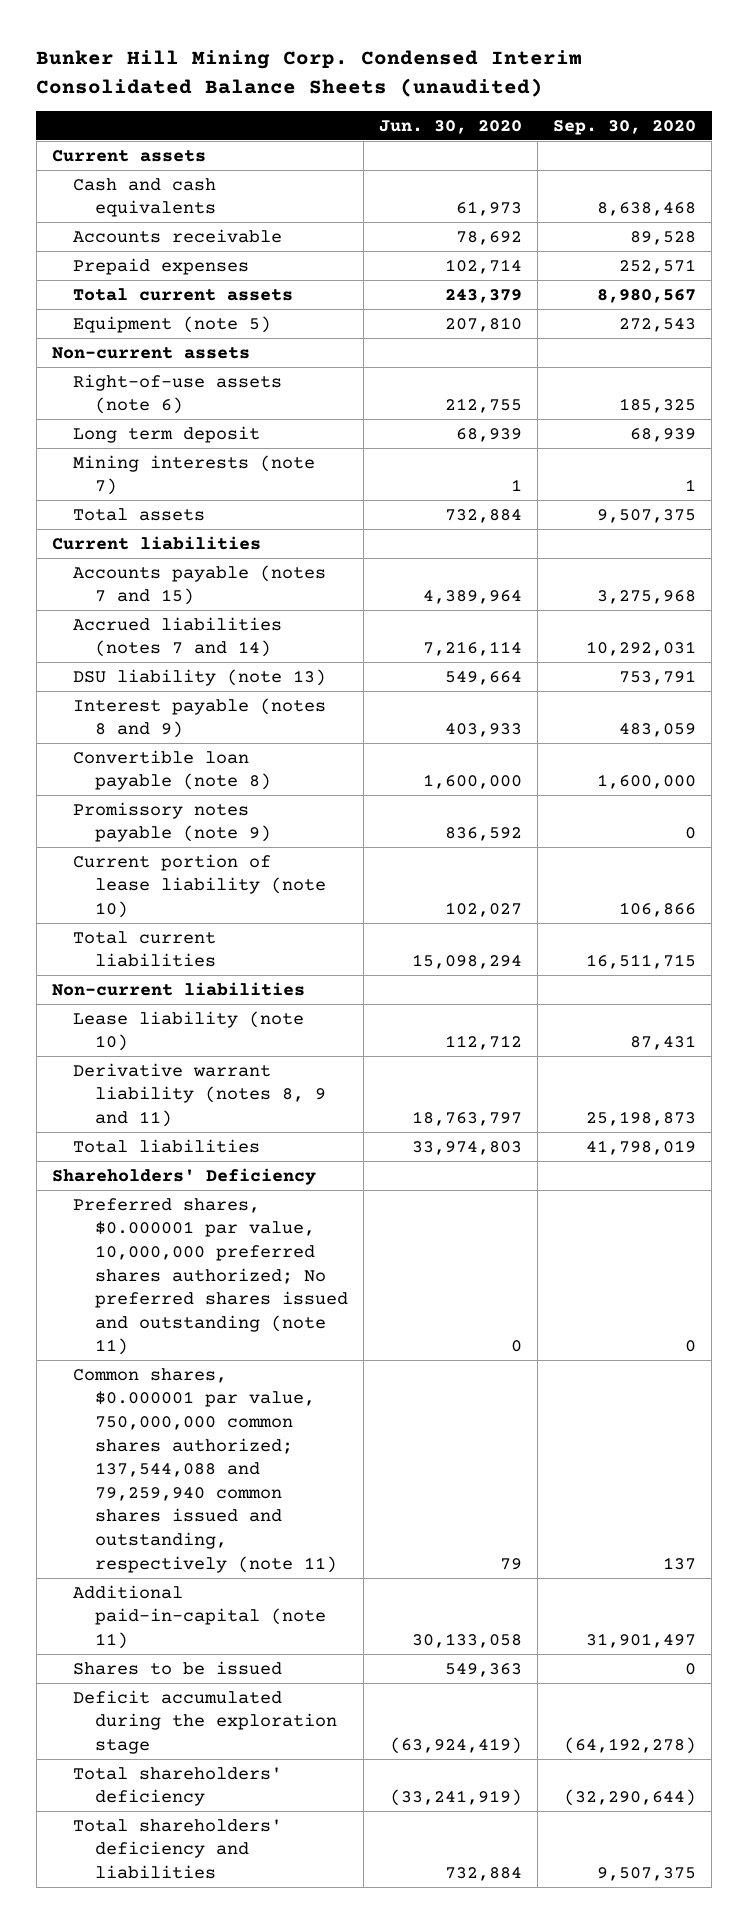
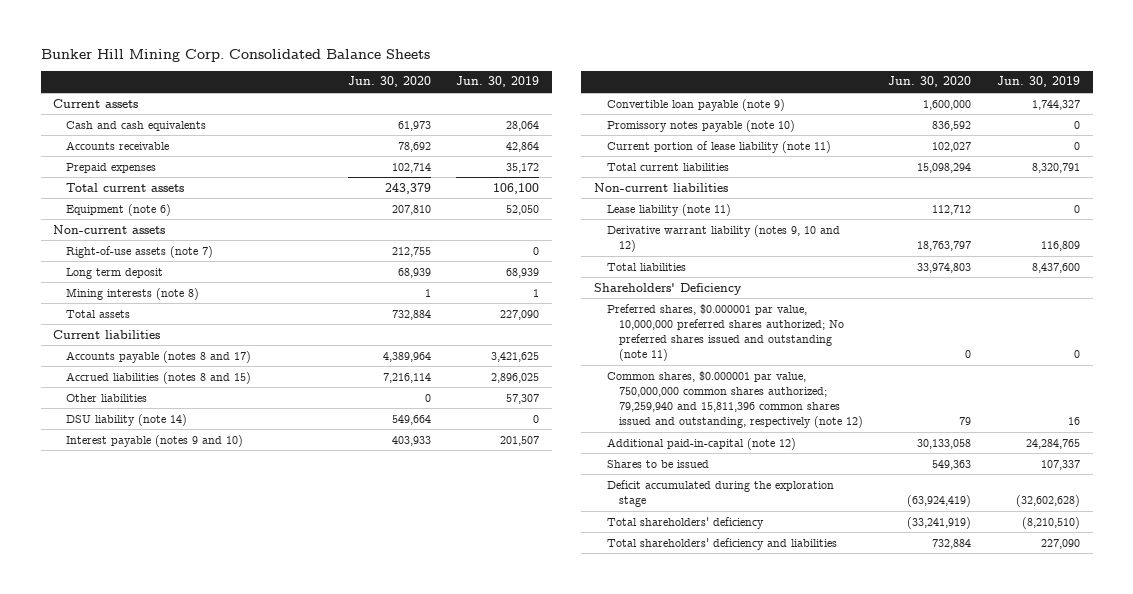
[36,50,583,97] Bunker Hill Mining Corp. Condensed Interim Consolidated Balance Sheets (unaudited) -> [40,48,430,62] Bunker Hill Mining Corp. Consolidated Balance Sheets
[553,119,697,135] Sep. 30, 2020 -> none
none -> [456,76,540,88] Jun. 30, 2019
[73,315,272,333] Equipment (note 5) -> [65,203,171,216] Equipment (note 6)
[73,373,283,415] Right-of-use assets (note 6) -> [65,245,213,258] Right-of-use assets (note 7)
[73,454,316,496] Mining interests (note 7) -> [65,287,199,300] Mining interests (note 8)
[73,564,327,606] Accounts payable (notes 7 and 15) -> [65,350,251,363] Accounts payable (notes 8 and 17)
[73,616,283,658] Accrued liabilities (notes 7 and 14) -> [65,371,251,384] Accrued liabilities (notes 8 and 15)
none -> [65,393,147,402] Other liabilities
[73,668,327,686] DSU liability (note 13) -> [65,413,187,426] DSU liability (note 14)
[73,697,327,739] Interest payable (notes 8 and 9) -> [65,434,243,447] Interest payable (notes 9 and 10)
[73,749,272,791] Convertible loan payable (note 8) -> [606,98,785,111] Convertible loan payable (note 9)
[73,801,272,843] Promissory notes payable (note 9) -> [606,119,795,132] Promissory notes payable (note 10)
[73,853,327,918] Current portion of lease liability (note 10) -> [606,140,831,153] Current portion of lease liability (note 11)
[73,1010,305,1052] Lease liability (note 10) -> [606,203,731,216] Lease liability (note 11)
[73,1062,327,1127] Derivative warrant liability (notes 8, 9 and 11) -> [606,224,840,252] Derivative warrant liability (notes 9, 10 and 12)
[73,1367,338,1573] Common shares, $0.000001 par value, 750,000,000 common shares authorized; 137,544,088 and 79,259,940 common shares issued and outstanding, respectively (note 11) -> [606,370,863,428] Common shares, $0.000001 par value, 750,000,000 common shares authorized; 79,259,940 and 15,811,396 common shares issued and outstanding, respectively (note 12)
[73,1584,327,1649] Additional paid-in-capital (note 11) -> [606,437,796,450] Additional paid-in-capital (note 12)

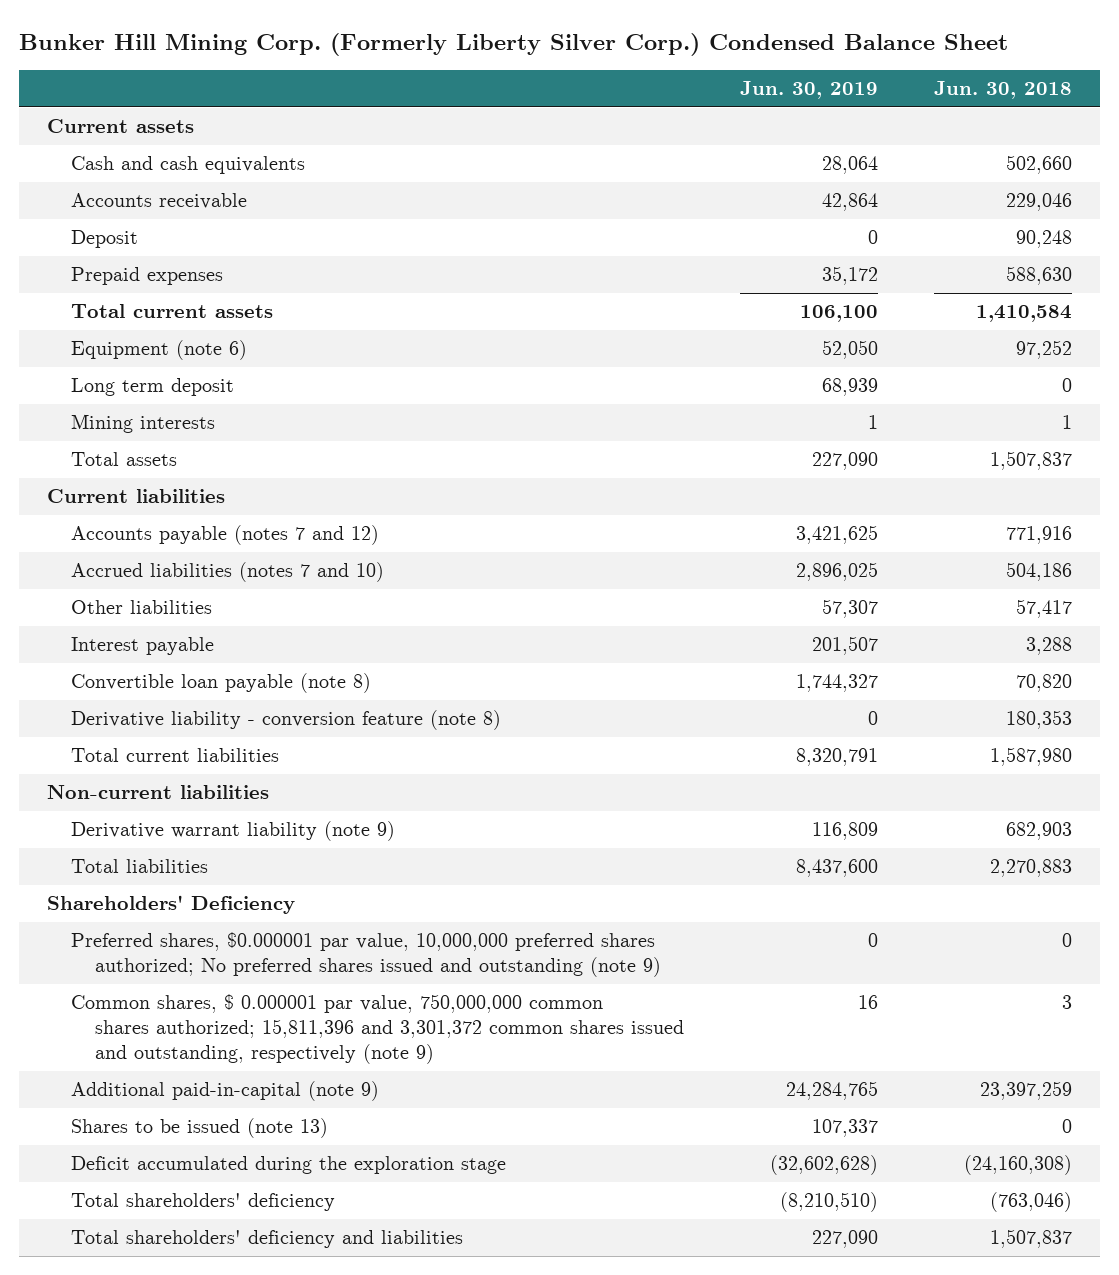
[40,48,430,62] Bunker Hill Mining Corp. Consolidated Balance Sheets -> [18,32,1008,56] Bunker Hill Mining Corp. (Formerly Liberty Silver Corp.) Condensed Balance Sheet
[347,76,431,88] Jun. 30, 2020 -> none
none -> [933,81,1072,100] Jun. 30, 2018
none -> [71,230,139,249] Deposit
[53,224,166,234] Non-current assets -> none
[65,245,213,258] Right-of-use assets (note 7) -> none
[65,287,199,300] Mining interests (note 8) -> [71,414,216,434] Mining interests
[65,350,251,363] Accounts payable (notes 8 and 17) -> [71,525,380,546] Accounts payable (notes 7 and 12)
[65,371,251,384] Accrued liabilities (notes 8 and 15) -> [71,562,385,583] Accrued liabilities (notes 7 and 10)
[65,413,187,426] DSU liability (note 14) -> none
[606,119,795,132] Promissory notes payable (note 10) -> none
[606,140,831,153] Current portion of lease liability (note 11) -> none
[65,434,243,447] Interest payable (notes 9 and 10) -> [71,637,215,656] Interest payable
[606,98,785,111] Convertible loan payable (note 9) -> [71,673,372,694] Convertible loan payable (note 8)
none -> [71,710,502,731] Derivative liability - conversion feature (note 8)
[606,203,731,216] Lease liability (note 11) -> none
[606,224,840,252] Derivative warrant liability (notes 9, 10 and 12) -> [71,821,396,842] Derivative warrant liability (note 9)
[606,303,844,361] Preferred shares, $0.000001 par value, 10,000,000 preferred shares authorized; No preferred shares issued and outstanding (note 11) -> [71,932,662,978] Preferred shares, $0.000001 par value, 10,000,000 preferred shares authorized; No preferred shares issued and outstanding (note 9)
[606,370,863,428] Common shares, $0.000001 par value, 750,000,000 common shares authorized; 79,259,940 and 15,811,396 common shares issued and outstanding, respectively (note 12) -> [71,994,685,1065] Common shares, $ 0.000001 par value, 750,000,000 common shares authorized; 15,811,396 and 3,301,372 common shares issued and outstanding, respectively (note 9)
[606,437,796,450] Additional paid-in-capital (note 12) -> [71,1081,380,1102] Additional paid-in-capital (note 9)
[606,459,709,468] Shares to be issued -> [71,1118,329,1139] Shares to be issued (note 13)

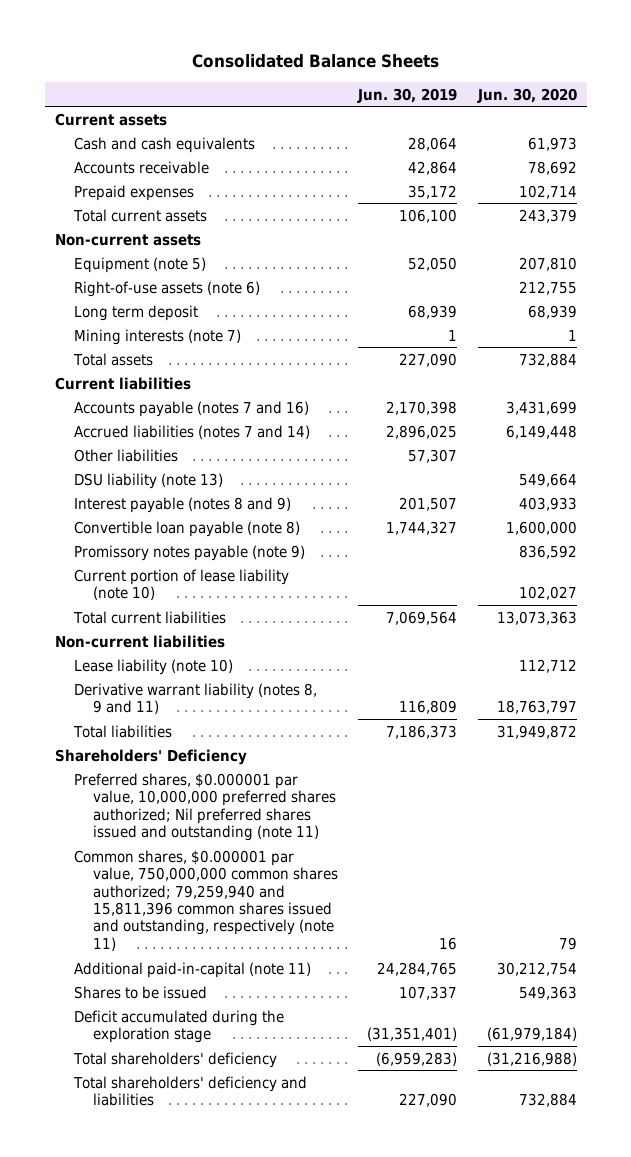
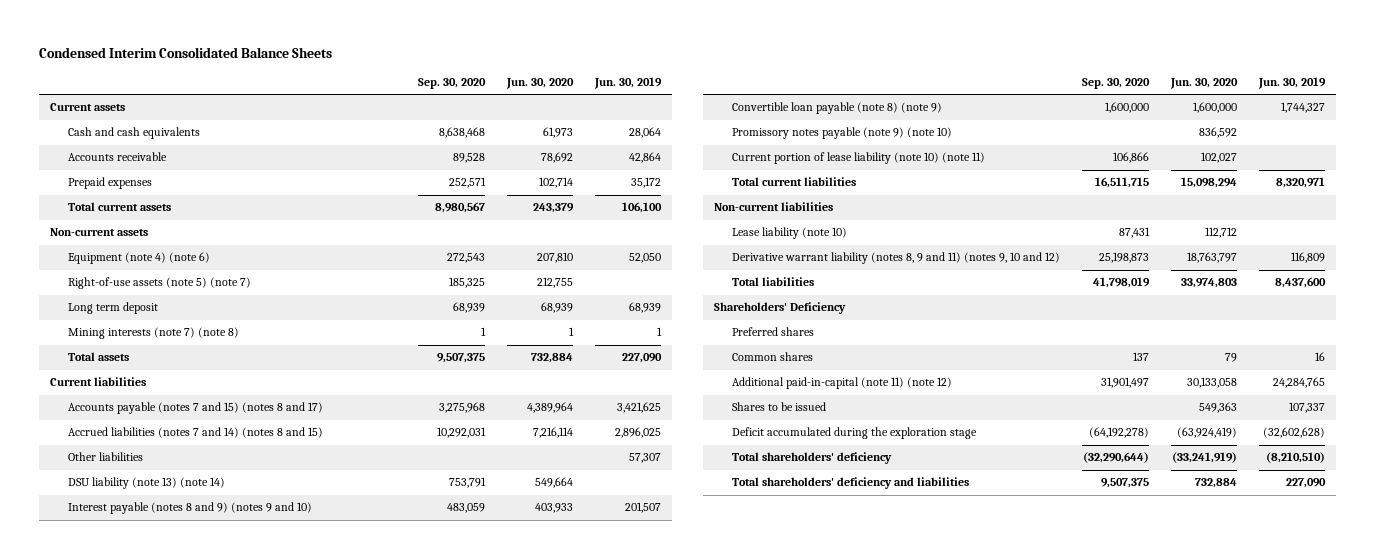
[191,54,439,69] Consolidated Balance Sheets -> [38,46,332,58] Condensed Interim Consolidated Balance Sheets
none -> [418,78,487,90] Sep. 30, 2020
[73,256,206,273] Equipment (note 5) -> [68,252,211,265] Equipment (note 4) (note 6)
[73,280,260,297] Right-of-use assets (note 6) -> [68,277,252,290] Right-of-use assets (note 5) (note 7)
[73,328,241,345] Mining interests (note 7) -> [68,327,240,340] Mining interests (note 7) (note 8)
[73,400,309,417] Accounts payable (notes 7 and 16) -> [68,402,324,415] Accounts payable (notes 7 and 15) (notes 8 and 17)
[386,400,458,415] 2,170,398 -> [617,402,662,414] 3,421,625
[505,400,577,415] 3,431,699 -> [527,402,574,414] 4,389,964
[73,424,310,439] Accrued liabilities (notes 7 and 14) -> [68,427,324,439] Accrued liabilities (notes 7 and 14) (notes 8 and 15)
[505,424,577,439] 6,149,448 -> [533,427,574,439] 7,216,114
[73,472,223,489] DSU liability (note 13) -> [68,477,226,490] DSU liability (note 13) (note 14)
[73,496,291,513] Interest payable (notes 8 and 9) -> [68,502,313,515] Interest payable (notes 8 and 9) (notes 9 and 10)
[73,520,300,537] Convertible loan payable (note 8) -> [731,102,942,115] Convertible loan payable (note 8) (note 9)
[73,544,305,561] Promissory notes payable (note 9) -> [731,127,952,140] Promissory notes payable (note 9) (note 10)
[73,568,289,601] Current portion of lease liability (note 10) -> [731,152,985,165] Current portion of lease liability (note 10) (note 11)
[386,610,458,625] 7,069,564 -> [1276,177,1326,189] 8,320,971
[496,610,577,625] 13,073,363 -> [1181,177,1238,189] 15,098,294
[73,682,317,715] Derivative warrant liability (notes 8, 9 and 11) -> [731,252,1060,265] Derivative warrant liability (notes 8, 9 and 11) (notes 9, 10 and 12)
[386,724,458,739] 7,186,373 -> [1275,277,1327,289] 8,437,600
[496,724,577,739] 31,949,872 -> [1181,278,1238,289] 33,974,803
[73,772,336,841] Preferred shares, $0.000001 par value, 10,000,000 preferred shares authorized; Nil preferred shares issued and outstanding (note 11) -> [731,327,814,337] Preferred shares
[73,849,338,951] Common shares, $0.000001 par value, 750,000,000 common shares authorized; 79,259,940 and 15,811,396 common shares issued and outstanding, respectively (note 11) -> [731,352,813,362] Common shares
[73,961,311,978] Additional paid-in-capital (note 11) -> [731,377,952,390] Additional paid-in-capital (note 11) (note 12)
[496,961,577,976] 30,212,754 -> [1187,377,1238,389] 30,133,058
[367,1027,458,1042] (31,351,401) -> [1263,427,1326,439] (32,602,628)
[486,1027,577,1042] (61,979,184) -> [1177,427,1238,439] (63,924,419)
[376,1051,458,1066] (6,959,283) -> [1266,452,1326,464] (8,210,510)
[486,1051,577,1066] (31,216,988) -> [1172,452,1238,464] (33,241,919)

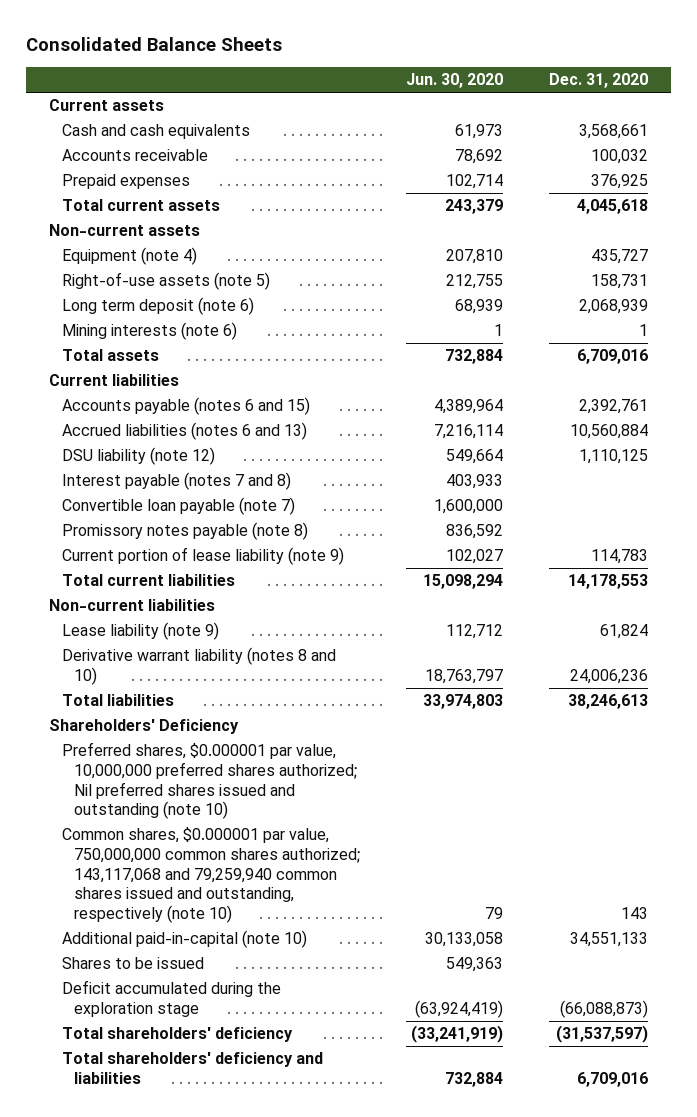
[38,46,332,58] Condensed Interim Consolidated Balance Sheets -> [26,36,283,51] Consolidated Balance Sheets
[418,78,487,90] Sep. 30, 2020 -> none
[594,77,663,90] Jun. 30, 2019 -> none
none -> [548,73,648,89] Dec. 31, 2020
[68,252,211,265] Equipment (note 4) (note 6) -> [61,247,197,266] Equipment (note 4)
[68,277,252,290] Right-of-use assets (note 5) (note 7) -> [61,272,270,291] Right-of-use assets (note 5)
[68,302,159,315] Long term deposit -> [61,297,254,316] Long term deposit (note 6)
[68,327,240,340] Mining interests (note 7) (note 8) -> [61,322,237,341] Mining interests (note 6)
[68,452,144,462] Other liabilities -> none
[68,402,324,415] Accounts payable (notes 7 and 15) (notes 8 and 17) -> [61,397,310,416] Accounts payable (notes 6 and 15)
[68,427,324,439] Accrued liabilities (notes 7 and 14) (notes 8 and 15) -> [61,422,307,441] Accrued liabilities (notes 6 and 13)
[68,477,226,490] DSU liability (note 13) (note 14) -> [61,447,215,466] DSU liability (note 12)
[68,502,313,515] Interest payable (notes 8 and 9) (notes 9 and 10) -> [61,472,291,491] Interest payable (notes 7 and 8)
[731,102,942,115] Convertible loan payable (note 8) (note 9) -> [61,497,295,516] Convertible loan payable (note 7)
[731,127,952,140] Promissory notes payable (note 9) (note 10) -> [61,522,308,541] Promissory notes payable (note 8)
[731,152,985,165] Current portion of lease liability (note 10) (note 11) -> [61,547,344,566] Current portion of lease liability (note 9)
[731,227,847,240] Lease liability (note 10) -> [61,622,219,641] Lease liability (note 9)
[731,252,1060,265] Derivative warrant liability (notes 8, 9 and 11) (notes 9, 10 and 12) -> [61,647,336,685] Derivative warrant liability (notes 8 and 10)
[731,327,814,337] Preferred shares -> [61,742,358,820] Preferred shares, $0.000001 par value, 10,000,000 preferred shares authorized; Nil preferred shares issued and outstanding (note 10)
[731,352,813,362] Common shares -> [61,827,361,923] Common shares, $0.000001 par value, 750,000,000 common shares authorized; 143,117,068 and 79,259,940 common shares issued and outstanding, respectively (note 10)
[731,377,952,390] Additional paid-in-capital (note 11) (note 12) -> [61,930,307,949] Additional paid-in-capital (note 10)

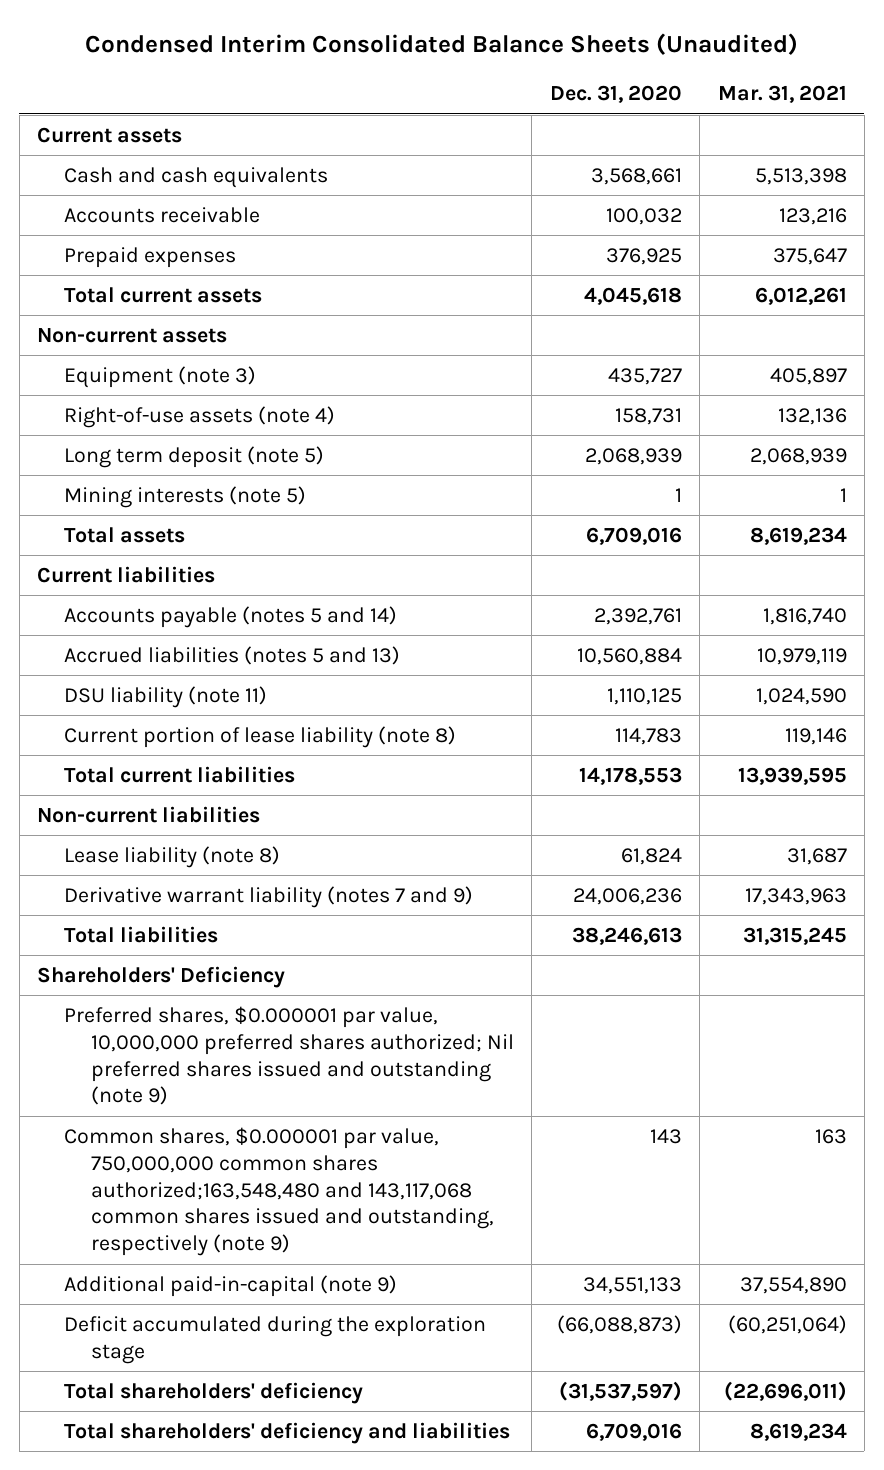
[26,36,283,51] Consolidated Balance Sheets -> [84,33,798,56] Condensed Interim Consolidated Balance Sheets (Unaudited)
[406,73,504,89] Jun. 30, 2020 -> none
none -> [717,85,847,104] Mar. 31, 2021
[61,247,197,266] Equipment (note 4) -> [64,365,257,388] Equipment (note 3)
[61,272,270,291] Right-of-use assets (note 5) -> [64,405,336,428] Right-of-use assets (note 4)
[61,297,254,316] Long term deposit (note 6) -> [64,445,325,468] Long term deposit (note 5)
[61,322,237,341] Mining interests (note 6) -> [64,485,307,508] Mining interests (note 5)
[61,472,291,491] Interest payable (notes 7 and 8) -> none
[61,497,295,516] Convertible loan payable (note 7) -> none
[61,522,308,541] Promissory notes payable (note 8) -> none
[61,397,310,416] Accounts payable (notes 6 and 15) -> [64,605,398,628] Accounts payable (notes 5 and 14)
[61,422,307,441] Accrued liabilities (notes 6 and 13) -> [64,645,401,665] Accrued liabilities (notes 5 and 13)
[61,447,215,466] DSU liability (note 12) -> [64,685,268,708] DSU liability (note 11)
[61,547,344,566] Current portion of lease liability (note 9) -> [64,725,457,748] Current portion of lease liability (note 8)
[61,622,219,641] Lease liability (note 9) -> [64,845,281,868] Lease liability (note 8)
[61,647,336,685] Derivative warrant liability (notes 8 and 10) -> [64,885,474,908] Derivative warrant liability (notes 7 and 9)
[61,957,204,970] Shares to be issued -> none
[61,742,358,820] Preferred shares, $0.000001 par value, 10,000,000 preferred shares authorized; Nil preferred shares issued and outstanding (note 10) -> [64,1005,514,1106] Preferred shares, $0.000001 par value, 10,000,000 preferred shares authorized; Nil preferred shares issued and outstanding (note 9)
[61,827,361,923] Common shares, $0.000001 par value, 750,000,000 common shares authorized; 143,117,068 and 79,259,940 common shares issued and outstanding, respectively (note 10) -> [64,1126,494,1257] Common shares, $0.000001 par value, 750,000,000 common shares authorized;163,548,480 and 143,117,068 common shares issued and outstanding, respectively (note 9)
[61,930,307,949] Additional paid-in-capital (note 10) -> [64,1274,398,1297] Additional paid-in-capital (note 9)

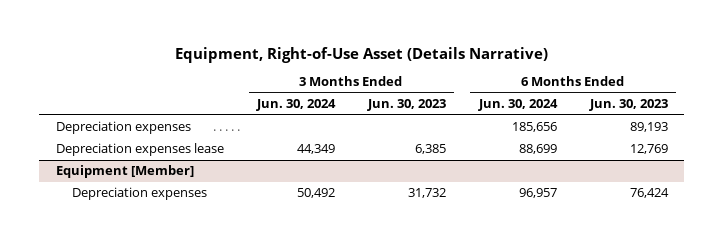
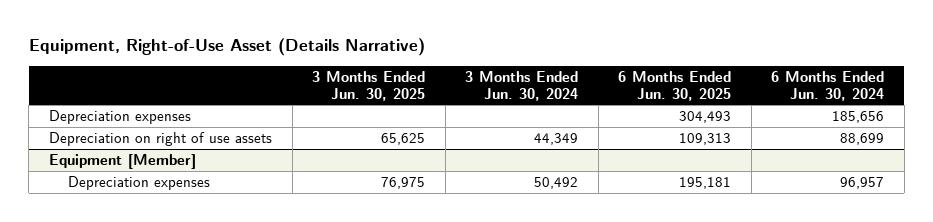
[366,99,446,112] Jun. 30, 2023 -> none
[588,99,668,112] Jun. 30, 2023 -> none
none -> [312,70,426,101] 3 Months Ended Jun. 30, 2025
none -> [618,70,732,101] 6 Months Ended Jun. 30, 2025
[55,143,224,157] Depreciation expenses lease -> [48,132,272,147] Depreciation on right of use assets

